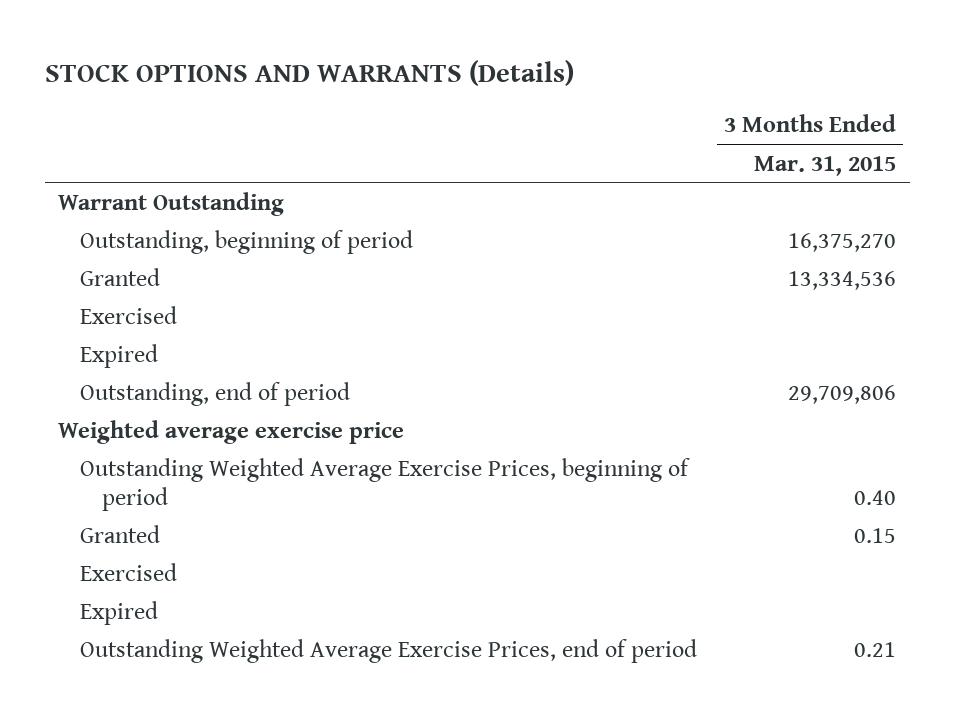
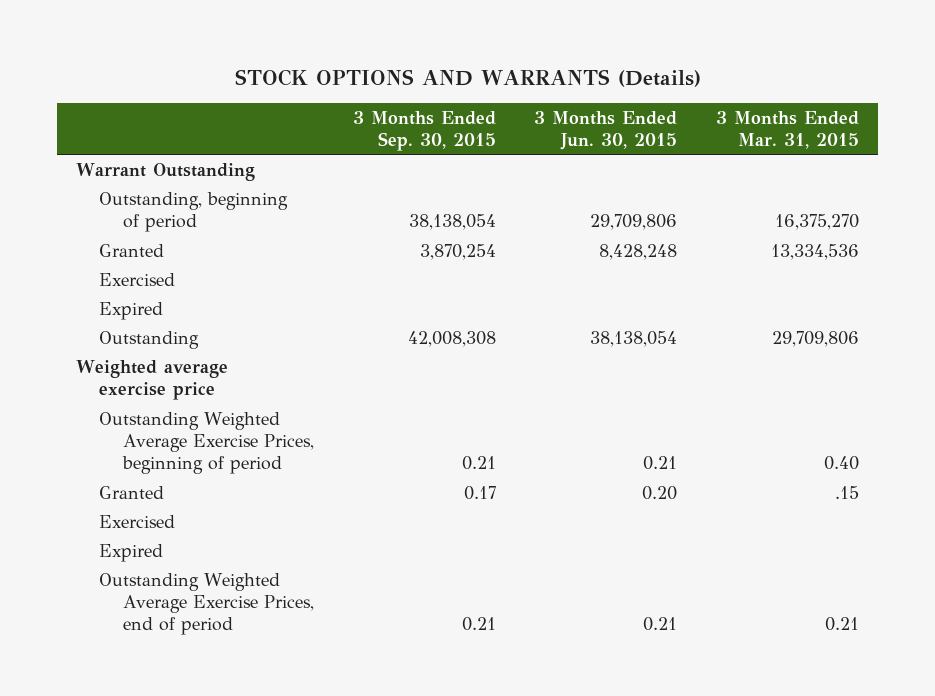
none -> [352,110,496,151] 3 Months Ended Sep. 30, 2015
none -> [534,110,678,150] 3 Months Ended Jun. 30, 2015
[80,381,351,406] Outstanding, end of period -> [99,330,200,349] Outstanding
[854,527,897,543] 0.15 -> [835,485,860,499] .15

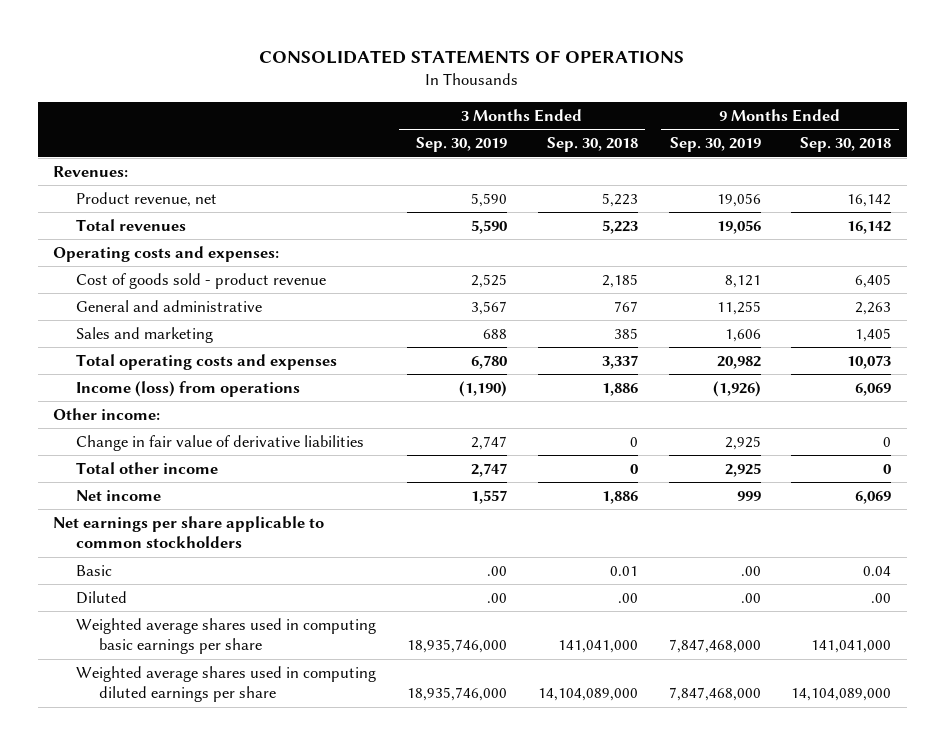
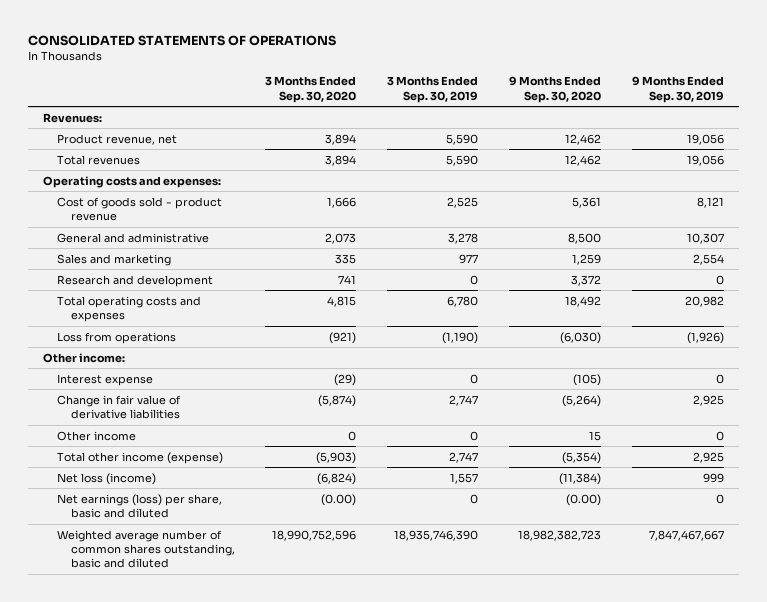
[546,137,638,153] Sep. 30, 2018 -> none
[800,137,892,153] Sep. 30, 2018 -> none
none -> [265,76,357,103] 3 Months Ended Sep. 30, 2020
none -> [508,76,601,103] 9 Months Ended Sep. 30, 2020
[470,301,507,316] 3,567 -> [448,232,479,244] 3,278
[716,301,761,316] 11,255 -> [686,232,724,244] 10,307
[482,329,507,340] 688 -> [459,253,479,264] 977
[724,329,761,343] 1,606 -> [692,253,724,265] 2,554
none -> [56,274,213,287] Research and development
[76,381,301,398] Income (loss) from operations -> [56,331,176,344] Loss from operations
none -> [56,373,153,386] Interest expense
[53,516,325,549] Net earnings per share applicable to common stockholders -> none
[76,565,113,577] Basic -> none
[76,591,128,605] Diluted -> none
[76,618,377,655] Weighted average shares used in computing basic earnings per share -> none
[76,666,377,703] Weighted average shares used in computing diluted earnings per share -> none
none -> [56,430,136,441] Other income
[76,462,219,475] Total other income -> [56,451,223,464] Total other income (expense)
[76,490,162,502] Net income -> [56,472,156,485] Net loss (income)
none -> [56,493,222,519] Net earnings (loss) per share, basic and diluted
none -> [56,529,235,569] Weighted average number of common shares outstanding, basic and diluted

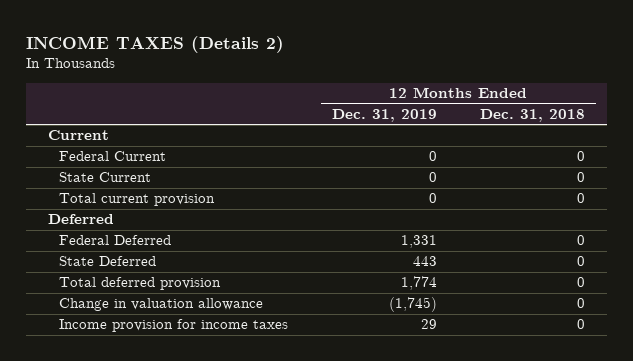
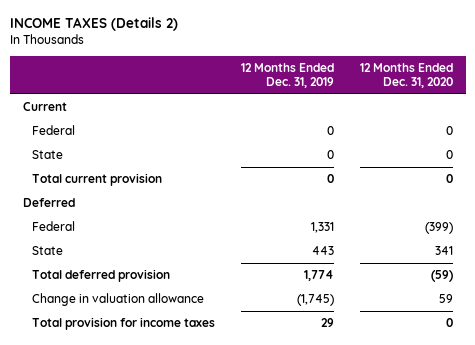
[479,108,585,122] Dec. 31, 2018 -> none
none -> [359,62,453,89] 12 Months Ended Dec. 31, 2020
[59,151,167,162] Federal Current -> [32,125,76,136] Federal
[59,172,152,183] State Current -> [32,150,64,160] State
[59,235,172,246] Federal Deferred -> [32,221,76,232] Federal
[59,256,157,267] State Deferred -> [32,246,64,256] State
[59,319,289,333] Income provision for income taxes -> [32,317,216,331] Total provision for income taxes

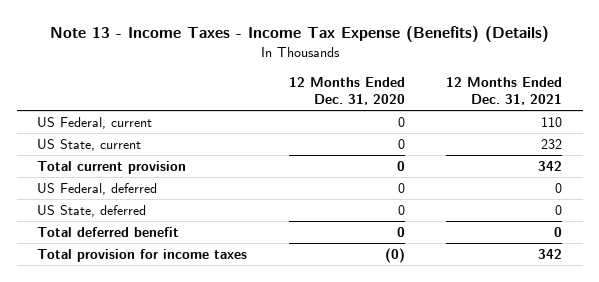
[9,17,178,32] INCOME TAXES (Details 2) -> [49,26,549,43] Note 13 - Income Taxes - Income Tax Expense (Benefits) (Details)
[241,62,335,89] 12 Months Ended Dec. 31, 2019 -> none
none -> [445,77,562,106] 12 Months Ended Dec. 31, 2021
[22,102,67,112] Current -> none
[32,125,76,136] Federal -> [37,116,153,129] US Federal, current
[32,150,64,160] State -> [37,138,142,151] US State, current
[22,198,75,208] Deferred -> none
[32,293,205,307] Change in valuation allowance -> none
[32,221,76,232] Federal -> [37,182,158,195] US Federal, deferred
[424,222,453,235] (399) -> [397,182,405,193] 0
[32,246,64,256] State -> [37,204,147,217] US State, deferred
[434,246,453,256] 341 -> [397,204,405,215] 0
[32,269,171,283] Total deferred provision -> [37,226,180,237] Total deferred benefit
[430,270,453,283] (59) -> [396,226,405,237] 0
[445,318,453,328] 0 -> [384,247,405,263] (0)

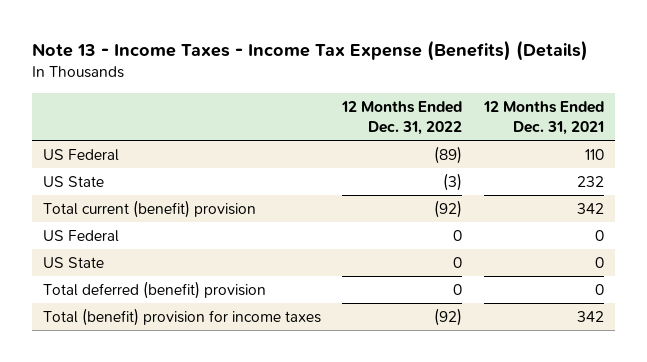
[288,77,405,106] 12 Months Ended Dec. 31, 2020 -> none
none -> [341,100,463,135] 12 Months Ended Dec. 31, 2022
[37,116,153,129] US Federal, current -> [42,148,119,161] US Federal
[37,138,142,151] US State, current -> [42,175,104,187] US State
[37,160,187,174] Total current provision -> [42,199,256,218] Total current (benefit) provision
[37,182,158,195] US Federal, deferred -> [42,229,119,242] US Federal
[37,204,147,217] US State, deferred -> [42,256,104,268] US State
[37,226,180,237] Total deferred benefit -> [42,280,266,299] Total deferred (benefit) provision
[37,248,248,262] Total provision for income taxes -> [42,307,321,326] Total (benefit) provision for income taxes

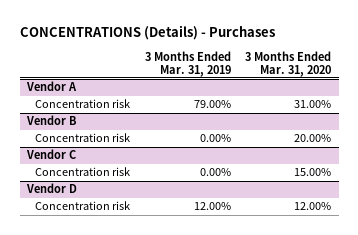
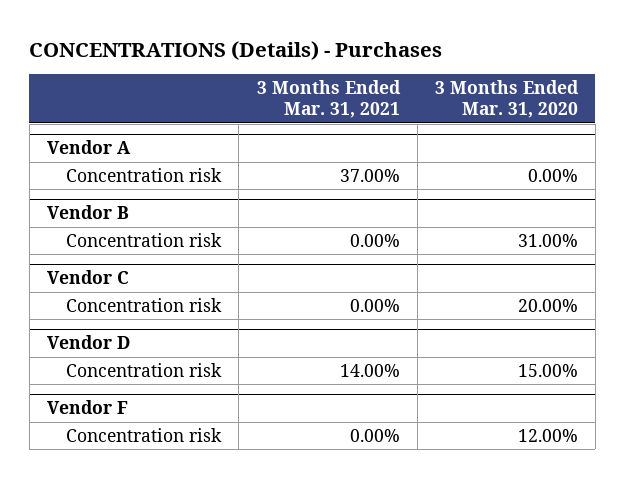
[144,50,231,77] 3 Months Ended Mar. 31, 2019 -> none
none -> [256,80,401,119] 3 Months Ended Mar. 31, 2021
[294,100,332,109] 31.00% -> [527,168,578,182] 0.00%
[294,134,332,143] 20.00% -> [517,233,578,247] 31.00%
[294,168,332,177] 15.00% -> [517,298,578,312] 20.00%
none -> [66,362,223,377] Concentration risk
none -> [47,400,129,415] Vendor F

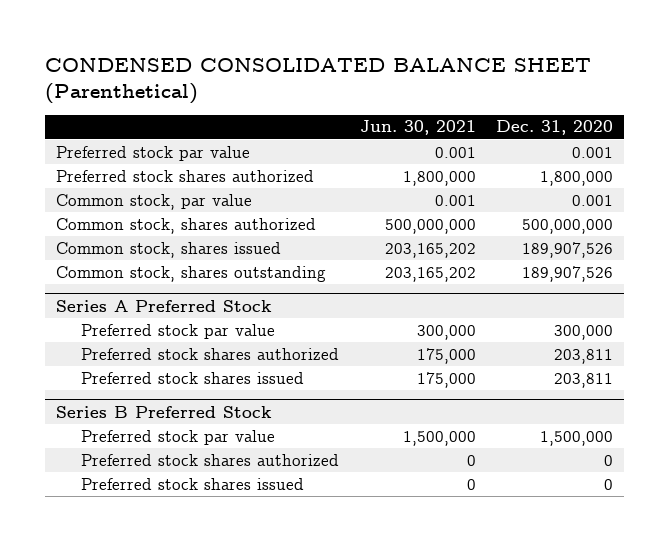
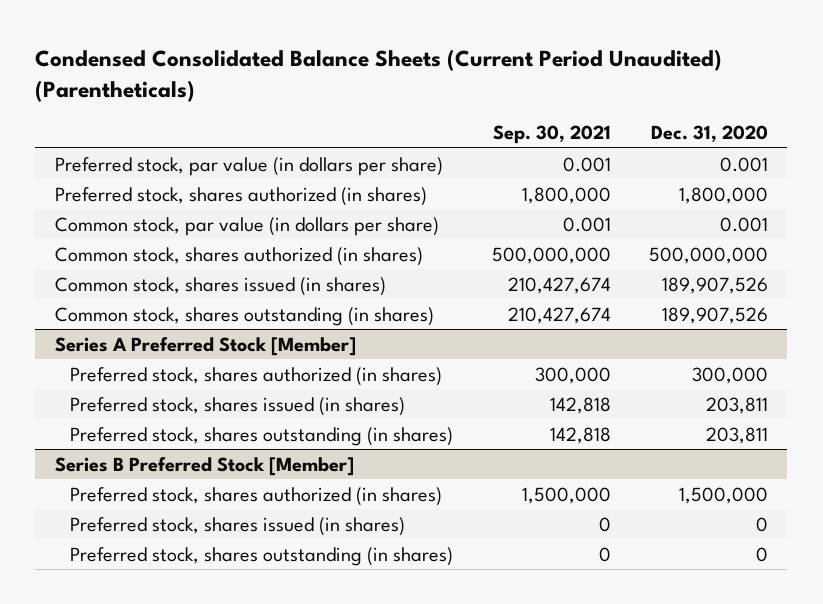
[45,57,592,104] CONDENSED CONSOLIDATED BALANCE SHEET (Parenthetical) -> [35,49,723,103] Condensed Consolidated Balance Sheets (Current Period Unaudited) (Parentheticals)
[359,120,476,136] Jun. 30, 2021 -> none
none -> [492,125,611,145] Sep. 30, 2021
[81,323,276,339] Preferred stock par value -> none
[81,429,276,445] Preferred stock par value -> none
[55,145,250,161] Preferred stock par value -> [54,156,443,176] Preferred stock, par value (in dollars per share)
[55,169,314,182] Preferred stock shares authorized -> [54,186,427,206] Preferred stock, shares authorized (in shares)
[55,193,252,210] Common stock, par value -> [54,216,439,236] Common stock, par value (in dollars per share)
[55,217,316,234] Common stock, shares authorized -> [54,246,423,266] Common stock, shares authorized (in shares)
[55,241,281,258] Common stock, shares issued -> [54,276,386,296] Common stock, shares issued (in shares)
[55,265,326,282] Common stock, shares outstanding -> [54,306,434,326] Common stock, shares outstanding (in shares)
[55,299,272,312] Series A Preferred Stock -> [54,336,356,356] Series A Preferred Stock [Member]
[81,347,340,360] Preferred stock shares authorized -> [70,366,443,386] Preferred stock, shares authorized (in shares)
[554,348,614,364] 203,811 -> [692,366,769,384] 300,000
[81,371,305,384] Preferred stock shares issued -> [70,396,406,416] Preferred stock, shares issued (in shares)
none -> [70,426,454,446] Preferred stock, shares outstanding (in shares)
[55,405,272,418] Series B Preferred Stock -> [54,456,354,476] Series B Preferred Stock [Member]
[81,453,340,466] Preferred stock shares authorized -> [70,486,443,506] Preferred stock, shares authorized (in shares)
[604,454,614,466] 0 -> [679,486,769,504] 1,500,000
[81,477,305,490] Preferred stock shares issued -> [70,516,406,536] Preferred stock, shares issued (in shares)
none -> [70,546,454,566] Preferred stock, shares outstanding (in shares)

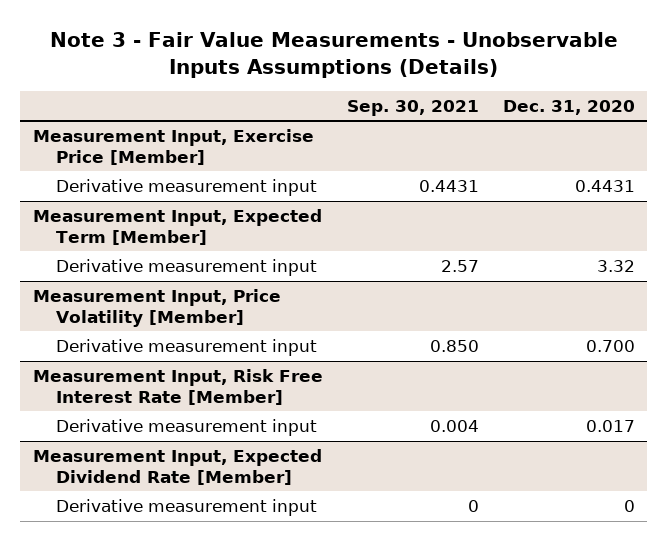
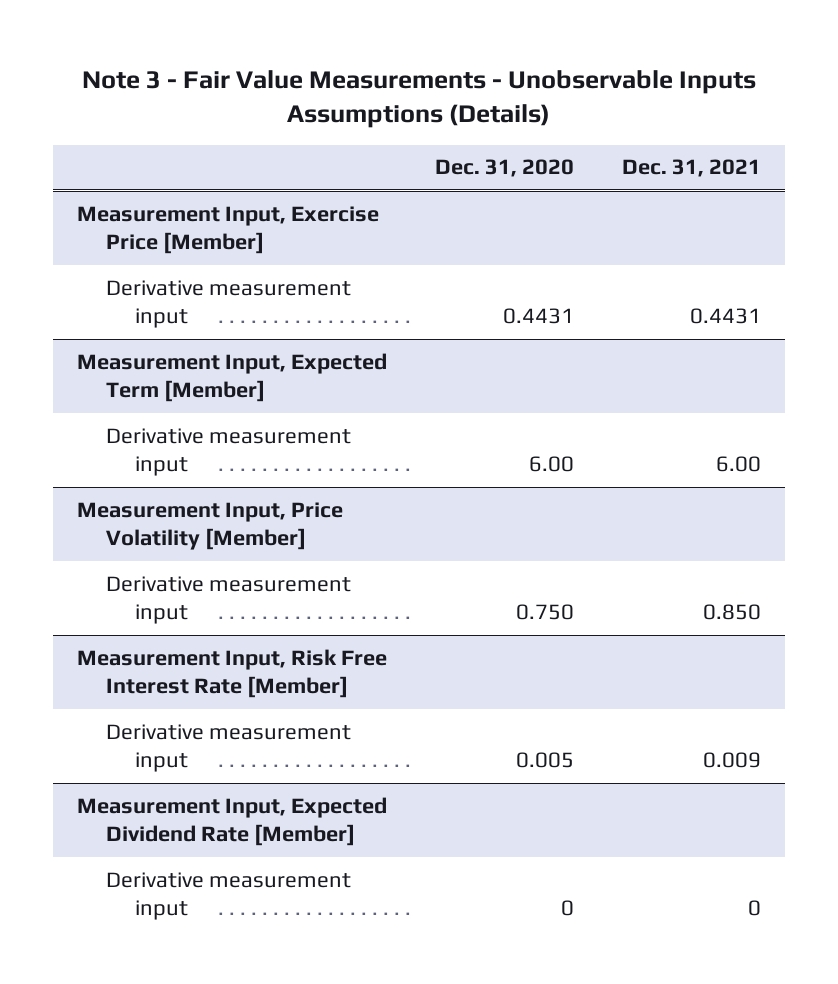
[346,99,479,116] Sep. 30, 2021 -> none
none -> [622,159,762,178] Dec. 31, 2021
[596,259,635,272] 3.32 -> [529,456,575,473] 6.00
[585,339,635,352] 0.700 -> [516,604,575,621] 0.750
[585,419,635,432] 0.017 -> [516,752,575,769] 0.005

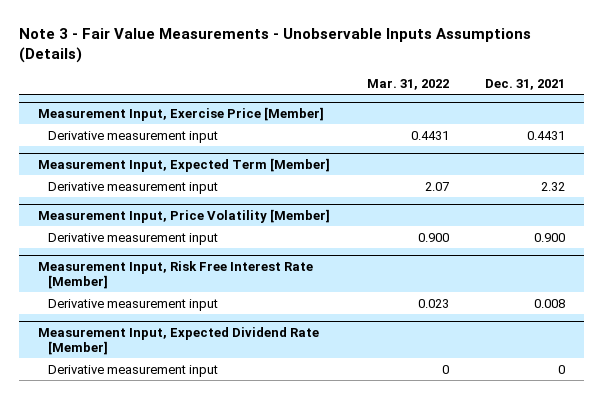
[435,159,575,178] Dec. 31, 2020 -> none
none -> [366,78,449,90] Mar. 31, 2022
[716,456,762,473] 6.00 -> [541,181,566,191] 2.32
[703,604,762,621] 0.850 -> [534,232,566,242] 0.900
[703,752,762,769] 0.009 -> [534,298,566,308] 0.008

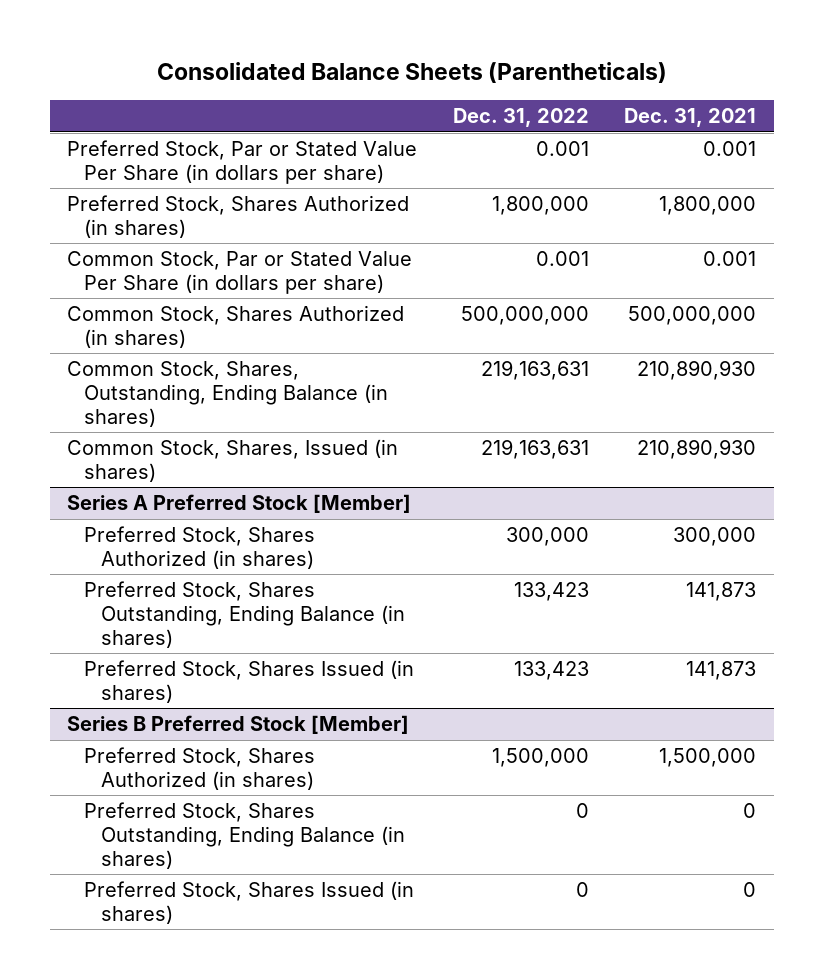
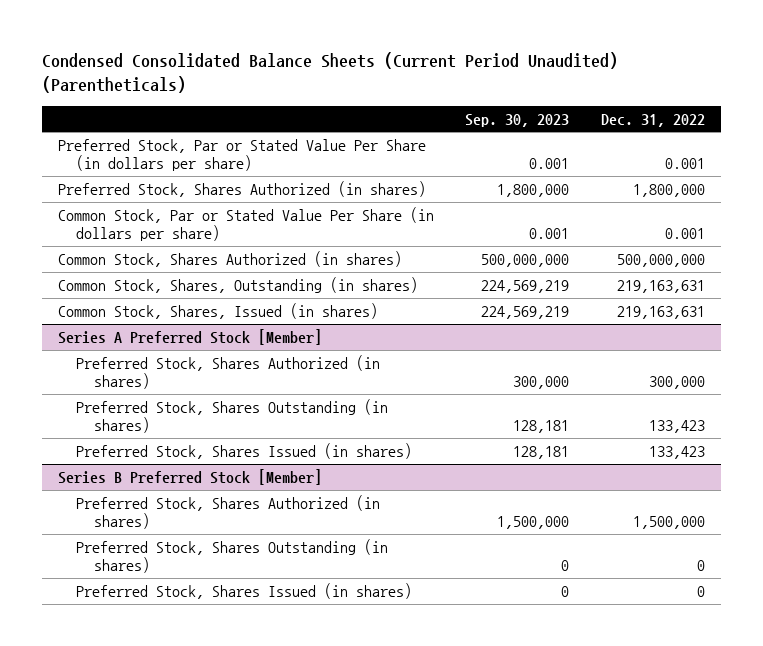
[156,62,667,84] Consolidated Balance Sheets (Parentheticals) -> [41,51,618,94] Condensed Consolidated Balance Sheets (Current Period Unaudited) (Parentheticals)
[624,108,757,128] Dec. 31, 2021 -> none
none -> [465,113,570,127] Sep. 30, 2023
[67,361,389,427] Common Stock, Shares, Outstanding, Ending Balance (in shares) -> [57,276,418,293] Common Stock, Shares, Outstanding (in shares)
[84,581,405,648] Preferred Stock, Shares Outstanding, Ending Balance (in shares) -> [75,398,388,434] Preferred Stock, Shares Outstanding (in shares)
[84,802,405,869] Preferred Stock, Shares Outstanding, Ending Balance (in shares) -> [75,538,388,574] Preferred Stock, Shares Outstanding (in shares)

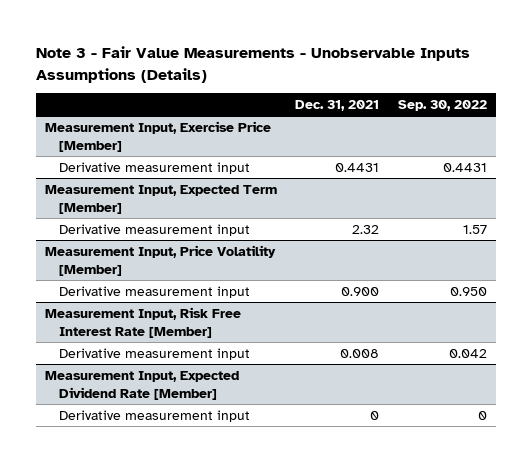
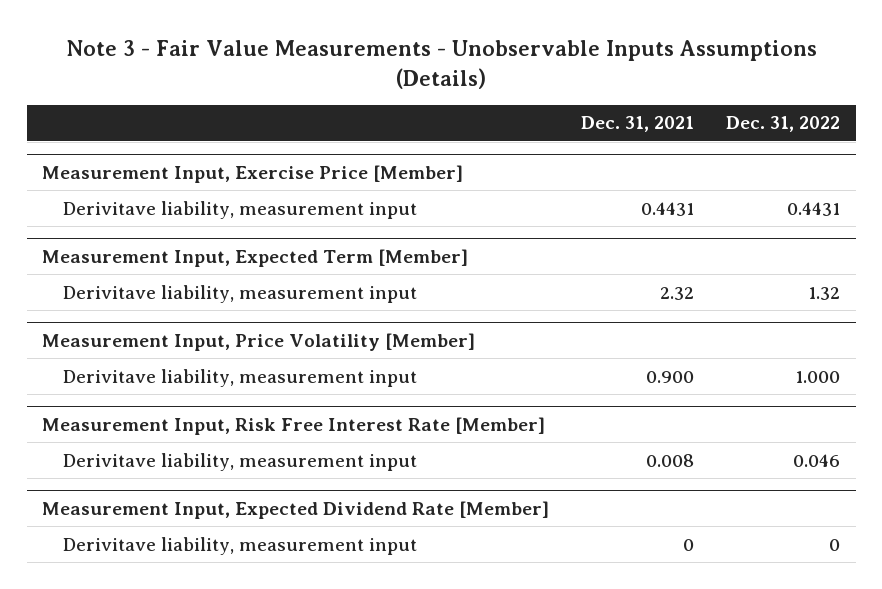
[397,100,487,112] Sep. 30, 2022 -> none
none -> [725,116,840,133] Dec. 31, 2022
[58,161,250,174] Derivative measurement input -> [63,200,418,219] Derivitave liability, measurement input
[58,223,250,236] Derivative measurement input -> [63,284,418,303] Derivitave liability, measurement input
[58,285,250,298] Derivative measurement input -> [63,368,418,387] Derivitave liability, measurement input
[58,347,250,360] Derivative measurement input -> [63,452,418,471] Derivitave liability, measurement input
[58,409,250,422] Derivative measurement input -> [63,536,418,555] Derivitave liability, measurement input

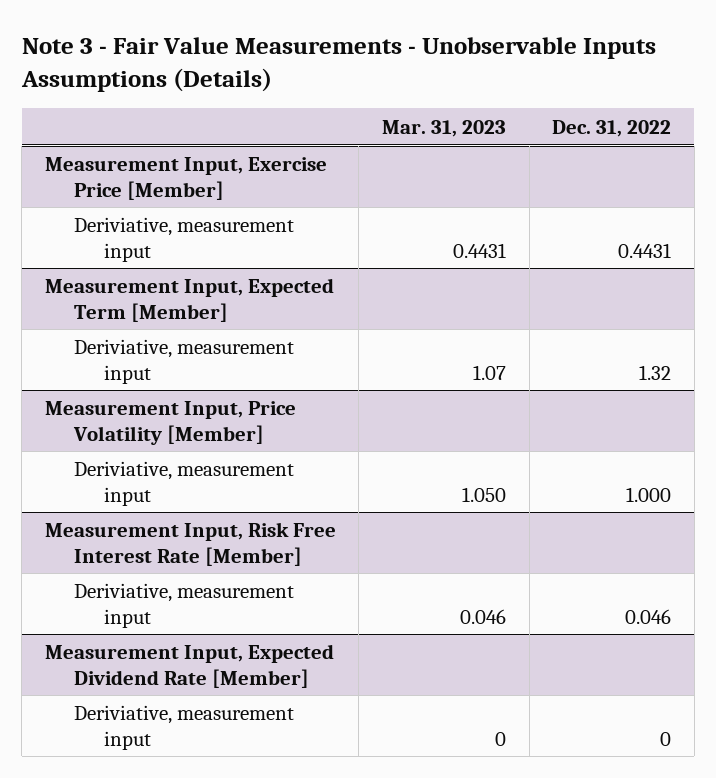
[581,116,695,133] Dec. 31, 2021 -> none
none -> [382,119,507,137] Mar. 31, 2023
[63,200,418,219] Derivitave liability, measurement input -> [74,217,295,262] Deriviative, measurement input
[63,284,418,303] Derivitave liability, measurement input -> [74,339,295,384] Deriviative, measurement input
[63,368,418,387] Derivitave liability, measurement input -> [74,461,295,506] Deriviative, measurement input
[63,452,418,471] Derivitave liability, measurement input -> [74,583,295,628] Deriviative, measurement input
[63,536,418,555] Derivitave liability, measurement input -> [74,705,295,750] Deriviative, measurement input

